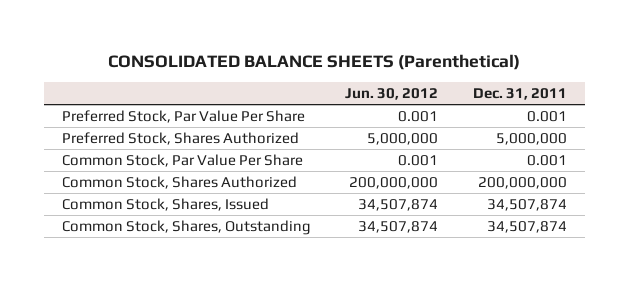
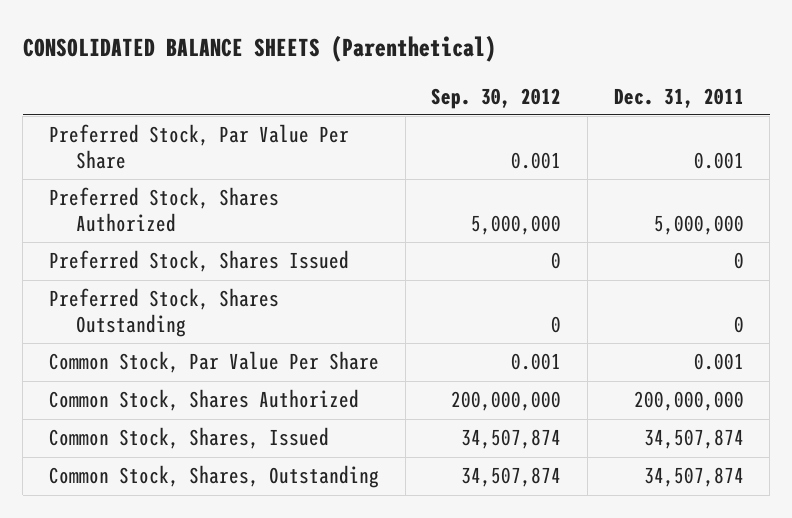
[345,88,439,101] Jun. 30, 2012 -> none
none -> [431,87,562,109] Sep. 30, 2012
none -> [48,250,349,273] Preferred Stock, Shares Issued
none -> [48,288,279,338] Preferred Stock, Shares Outstanding

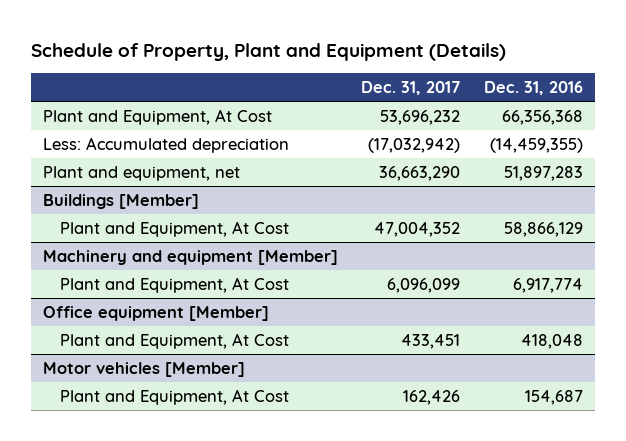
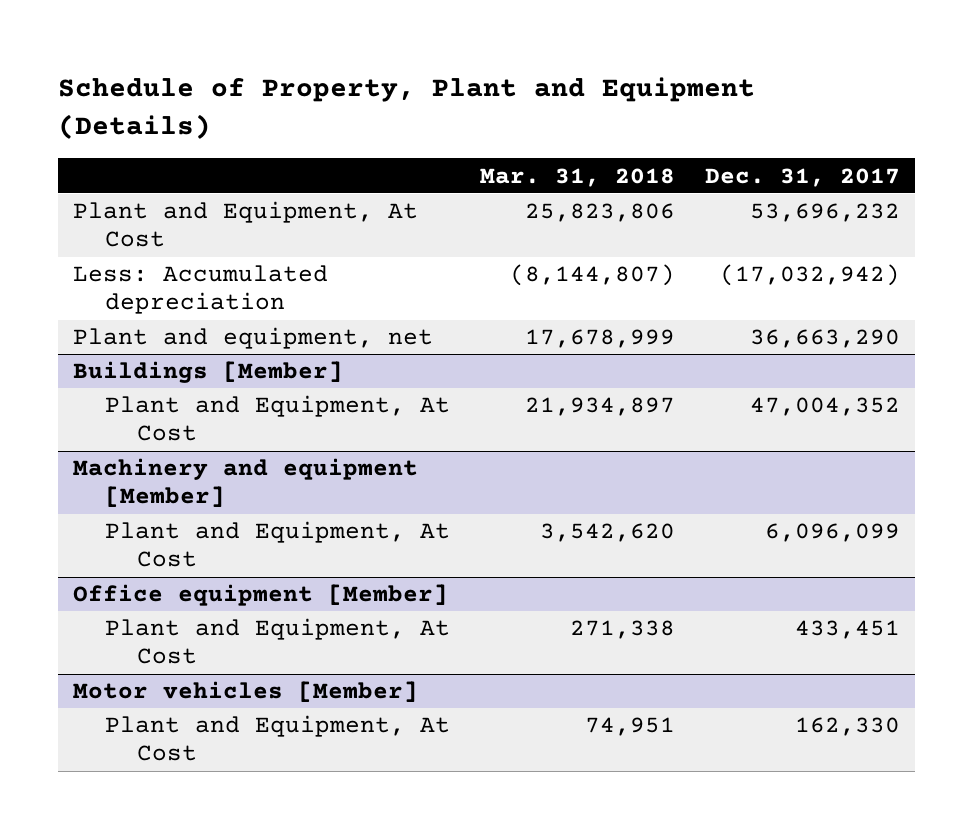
[484,81,584,96] Dec. 31, 2016 -> none
none -> [479,167,675,187] Mar. 31, 2018
[403,389,461,405] 162,426 -> [794,717,900,737] 162,330

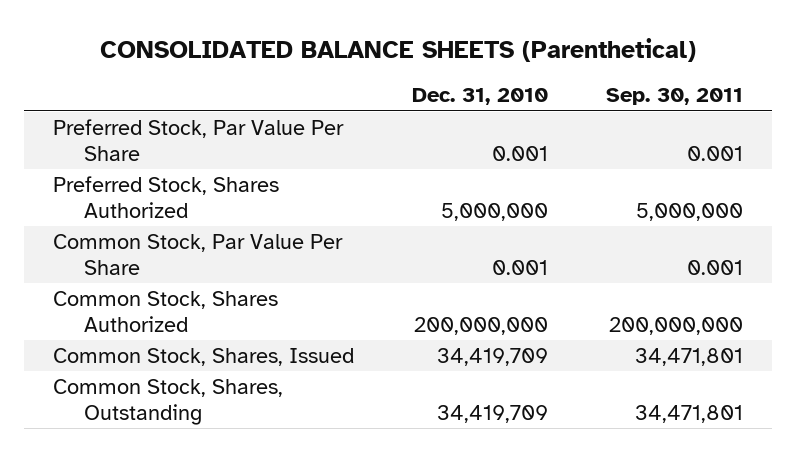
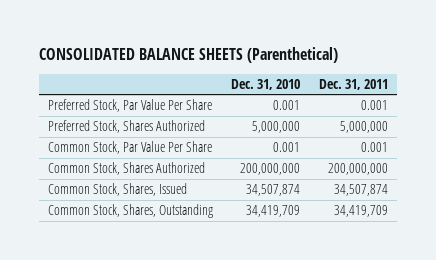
[605,88,743,106] Sep. 30, 2011 -> none
none -> [318,78,388,90] Dec. 31, 2011
[436,348,548,367] 34,419,709 -> [246,184,301,197] 34,507,874

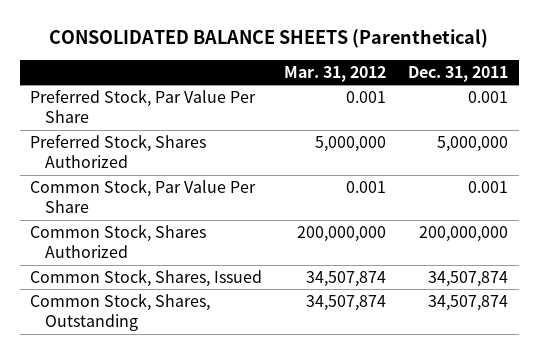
[231,78,301,90] Dec. 31, 2010 -> none
none -> [284,65,387,82] Mar. 31, 2012
[333,205,388,218] 34,419,709 -> [428,294,509,311] 34,507,874

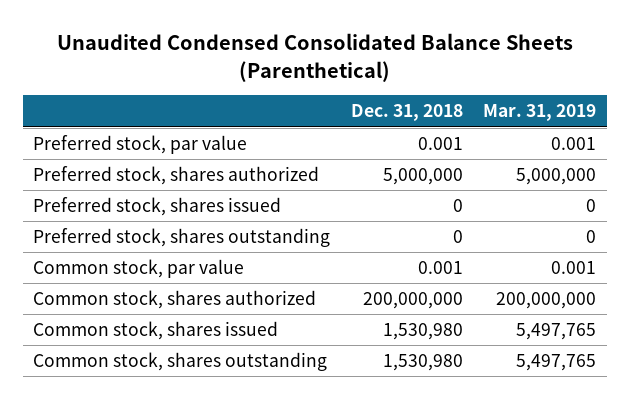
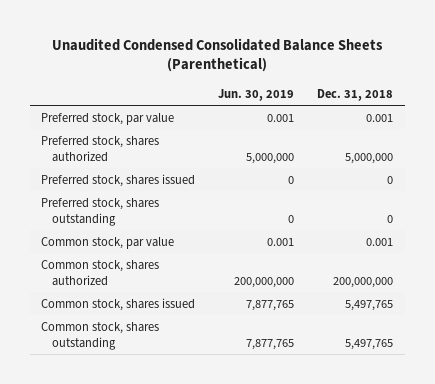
[483,104,597,122] Mar. 31, 2019 -> none
none -> [218,88,295,101] Jun. 30, 2019
[382,323,463,341] 1,530,980 -> [345,299,394,311] 5,497,765
[382,354,463,372] 1,530,980 -> [345,338,394,350] 5,497,765

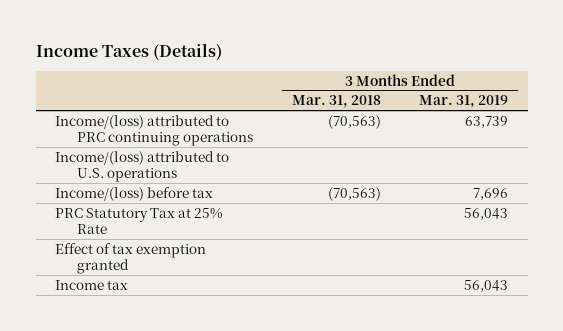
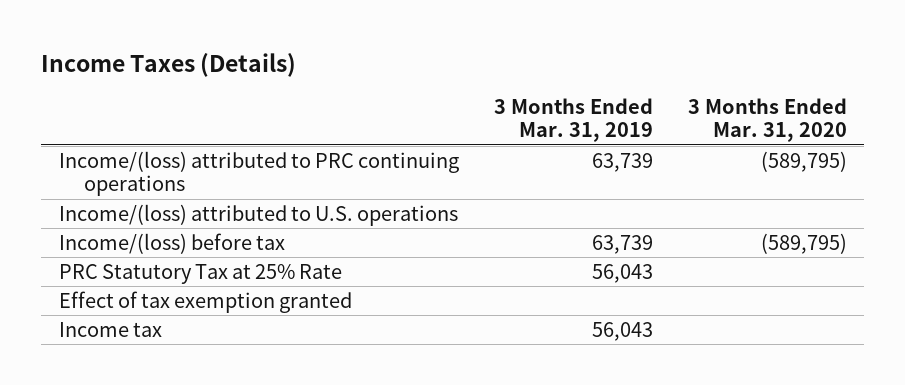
[291,95,381,109] Mar. 31, 2018 -> none
none -> [687,97,847,143] 3 Months Ended Mar. 31, 2020
[473,187,509,200] 7,696 -> [591,234,653,254] 63,739

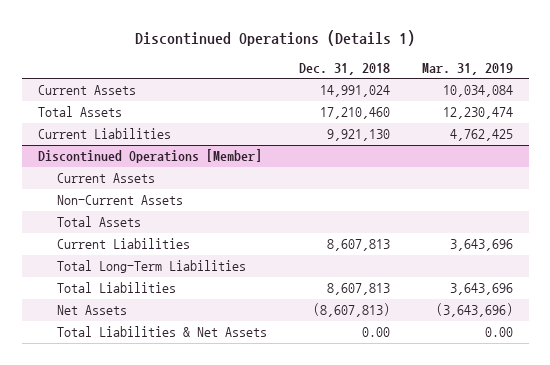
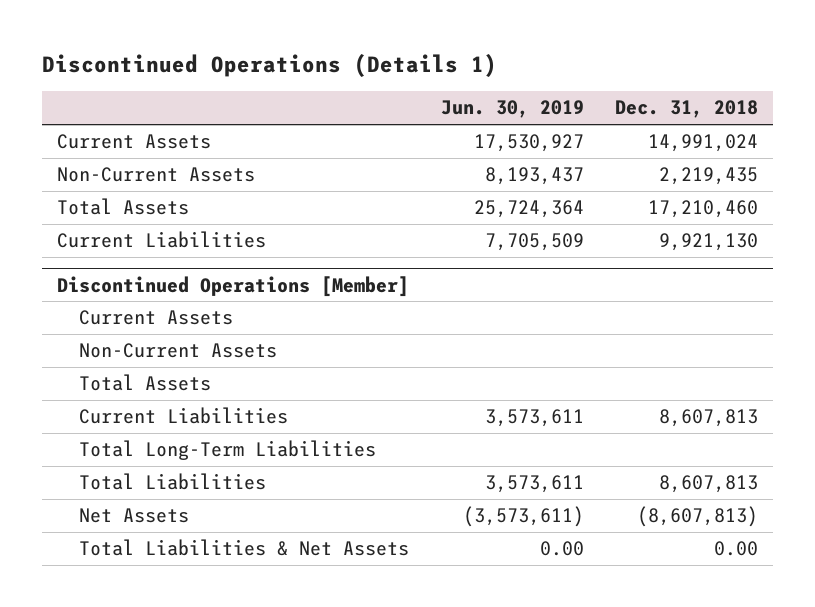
[421,62,513,75] Mar. 31, 2019 -> none
none -> [440,100,584,119] Jun. 30, 2019
none -> [57,167,256,183] Non-Current Assets

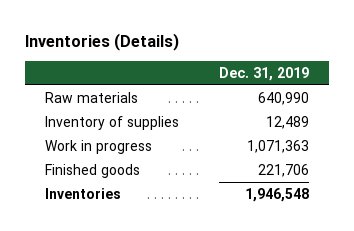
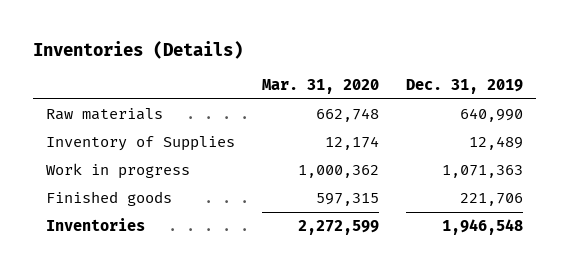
none -> [262,78,380,94] Mar. 31, 2020
[45,115,180,130] Inventory of supplies -> [46,136,236,152] Inventory of Supplies

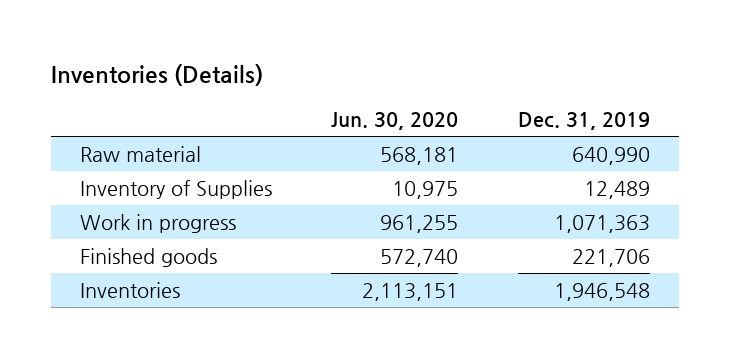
[262,78,380,94] Mar. 31, 2020 -> none
none -> [331,112,459,131] Jun. 30, 2020
[46,108,164,121] Raw materials -> [80,146,202,163] Raw material

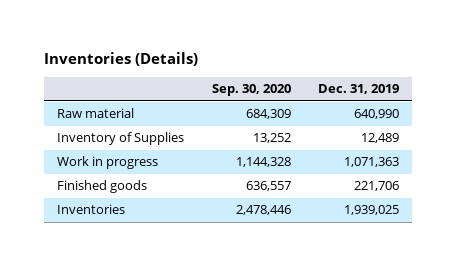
[331,112,459,131] Jun. 30, 2020 -> none
none -> [211,84,291,97] Sep. 30, 2020
[553,283,650,302] 1,946,548 -> [343,205,399,216] 1,939,025

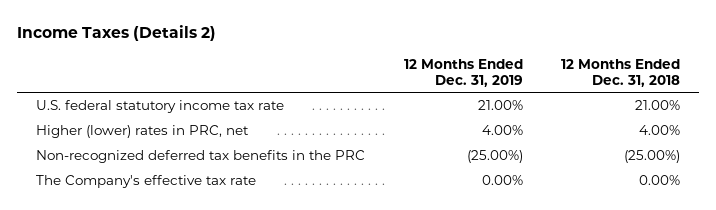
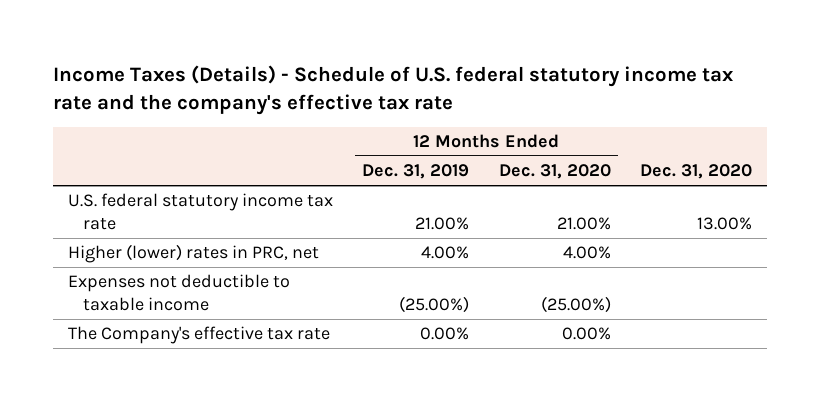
[17,25,217,42] Income Taxes (Details 2) -> [53,64,734,115] Income Taxes (Details) - Schedule of U.S. federal statutory income tax rate and the company's effective tax rate
[560,58,680,87] 12 Months Ended Dec. 31, 2018 -> none
none -> [498,164,611,180] Dec. 31, 2020
none -> [640,164,753,180] Dec. 31, 2020
[36,149,366,163] Non-recognized deferred tax benefits in the PRC -> [67,274,290,311] Expenses not deductible to taxable income

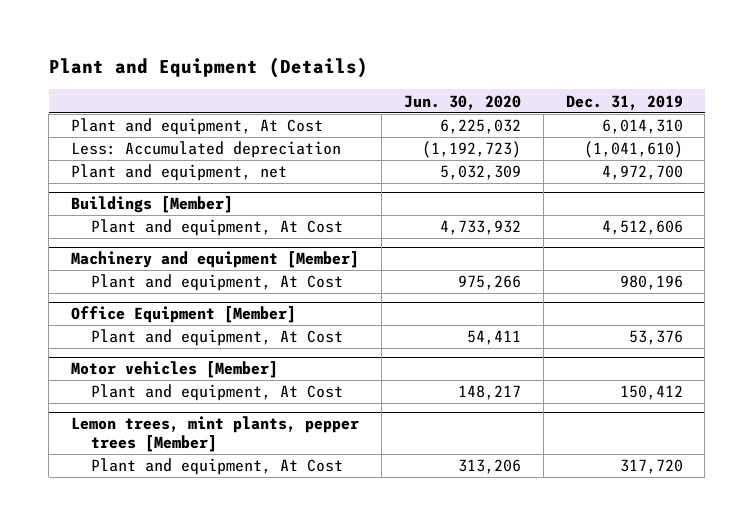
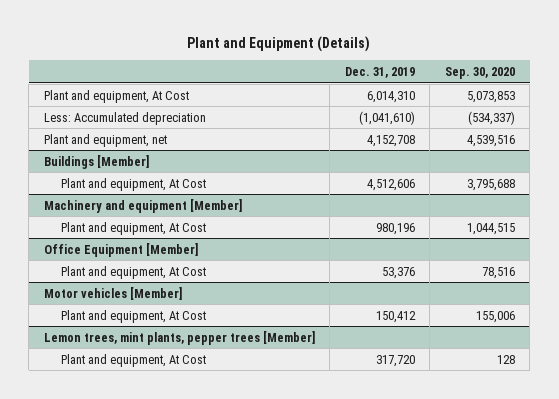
[403,94,521,110] Jun. 30, 2020 -> none
none -> [444,66,515,79] Sep. 30, 2020
[601,165,683,181] 4,972,700 -> [366,134,415,147] 4,152,708

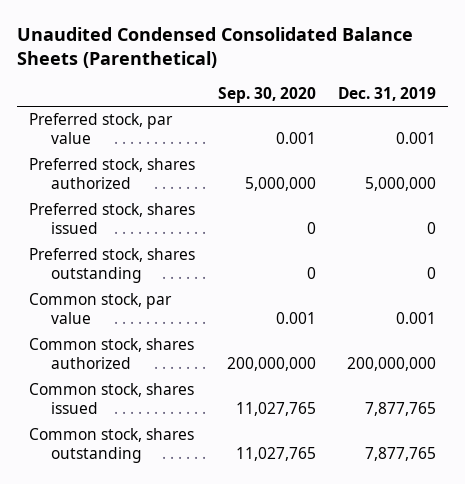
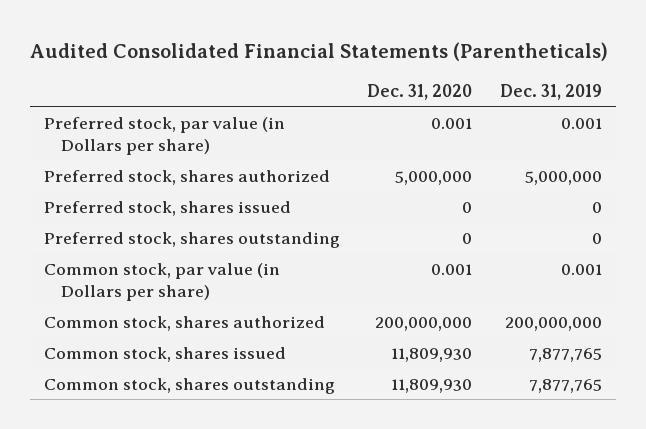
[17,27,414,69] Unaudited Condensed Consolidated Balance Sheets (Parenthetical) -> [30,41,609,61] Audited Consolidated Financial Statements (Parentheticals)
[217,87,316,104] Sep. 30, 2020 -> none
none -> [367,83,473,100] Dec. 31, 2020
[28,113,173,145] Preferred stock, par value -> [44,116,286,155] Preferred stock, par value (in Dollars per share)
[28,293,172,325] Common stock, par value -> [44,262,281,301] Common stock, par value (in Dollars per share)

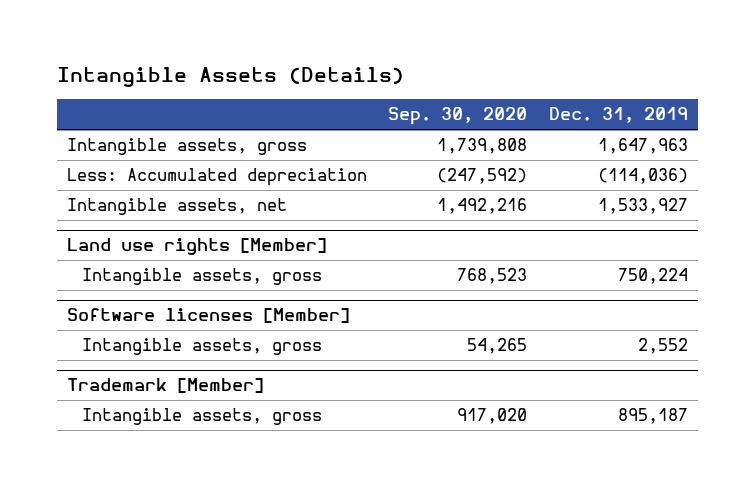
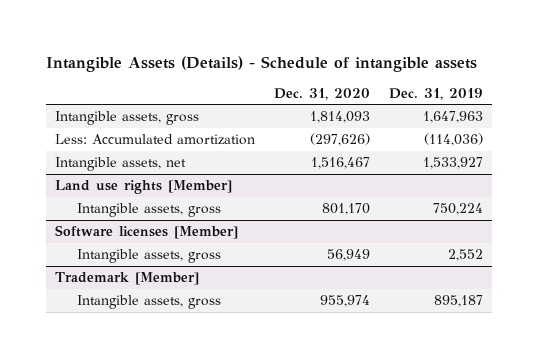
[56,67,404,88] Intangible Assets (Details) -> [45,55,477,72] Intangible Assets (Details) - Schedule of intangible assets
[388,107,528,126] Sep. 30, 2020 -> none
none -> [274,87,371,100] Dec. 31, 2020
[67,168,368,187] Less: Accumulated depreciation -> [55,134,256,146] Less: Accumulated amortization

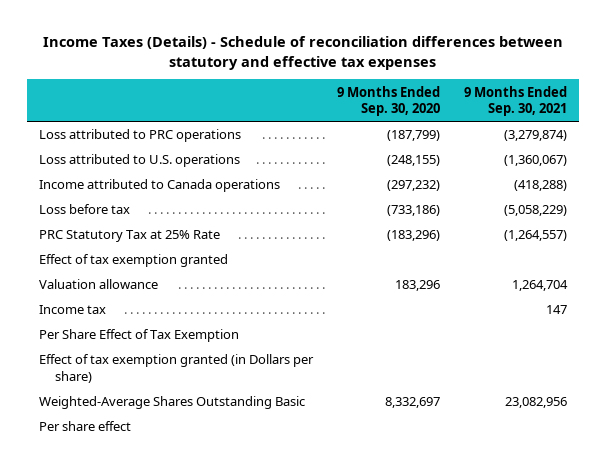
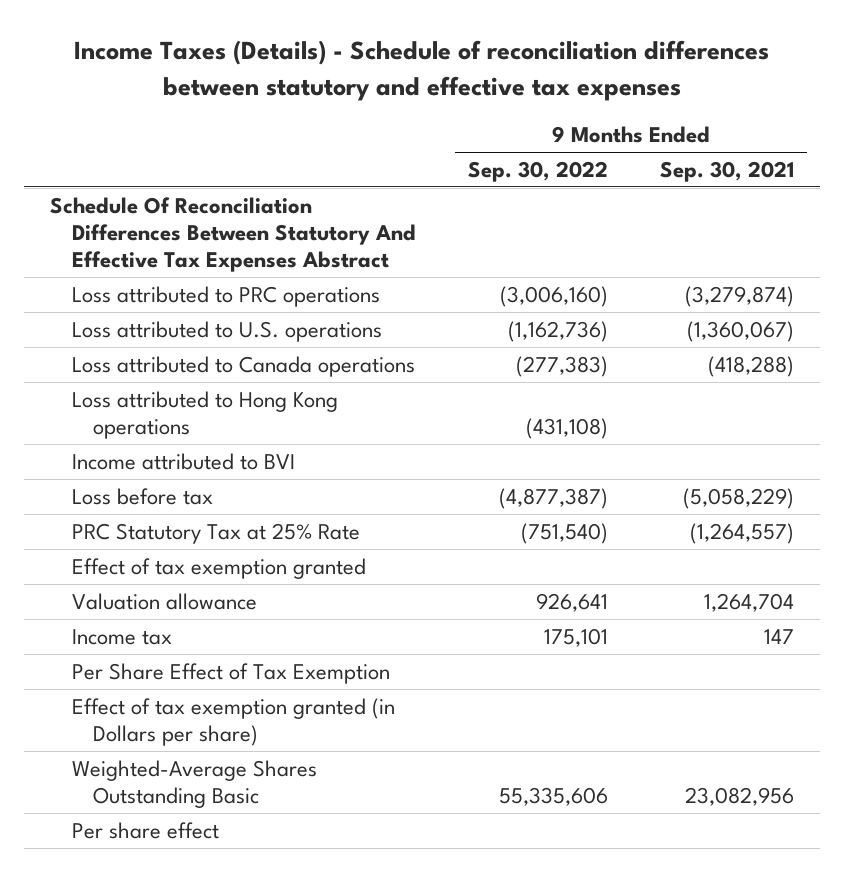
[337,85,441,117] 9 Months Ended Sep. 30, 2020 -> none
none -> [467,161,608,183] Sep. 30, 2022
none -> [50,196,416,272] Schedule Of Reconciliation Differences Between Statutory And Effective Tax Expenses Abstract
[38,179,280,193] Income attributed to Canada operations -> [71,355,415,377] Loss attributed to Canada operations
none -> [71,390,338,439] Loss attributed to Hong Kong operations
none -> [71,452,295,470] Income attributed to BVI

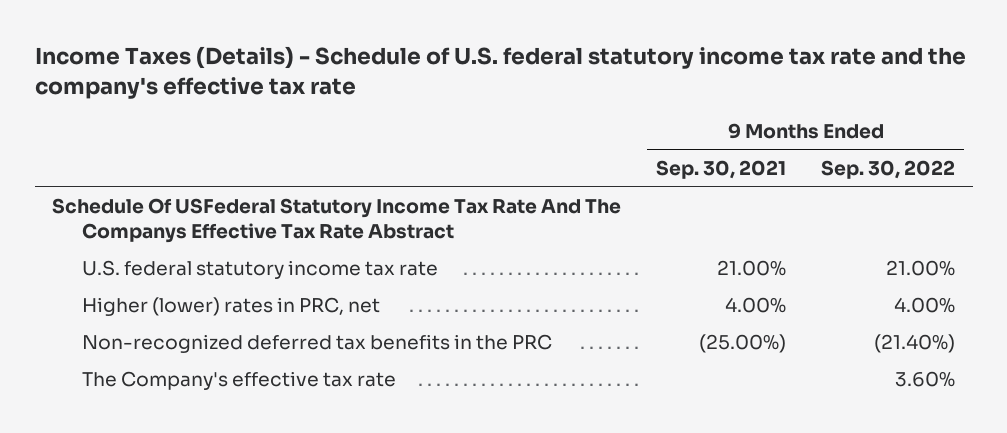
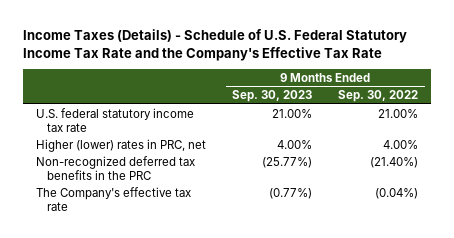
[34,46,966,99] Income Taxes (Details) - Schedule of U.S. federal statutory income tax rate and the company's effective tax rate -> [22,29,407,62] Income Taxes (Details) - Schedule of U.S. Federal Statutory Income Tax Rate and the Company's Effective Tax Rate
[656,160,787,180] Sep. 30, 2021 -> none
none -> [232,90,313,103] Sep. 30, 2023
[52,198,622,244] Schedule Of USFederal Statutory Income Tax Rate And The Companys Effective Tax Rate Abstract -> none
[895,371,956,388] 3.60% -> [375,187,419,199] (0.04%)

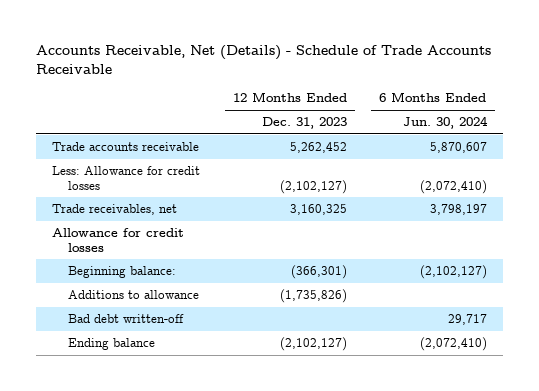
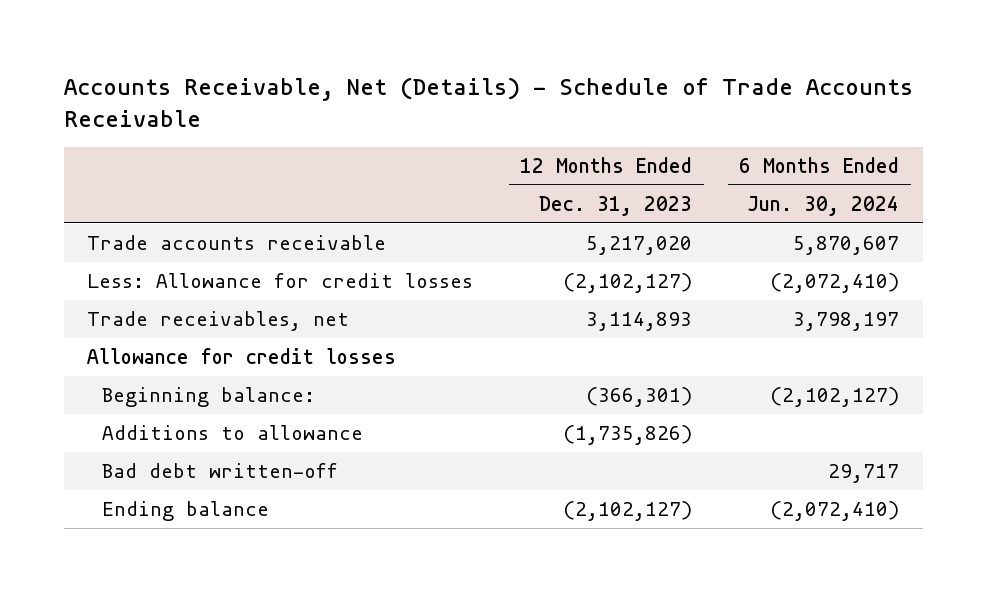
[289,142,347,154] 5,262,452 -> [586,235,693,255] 5,217,020
[289,204,347,216] 3,160,325 -> [586,311,693,331] 3,114,893

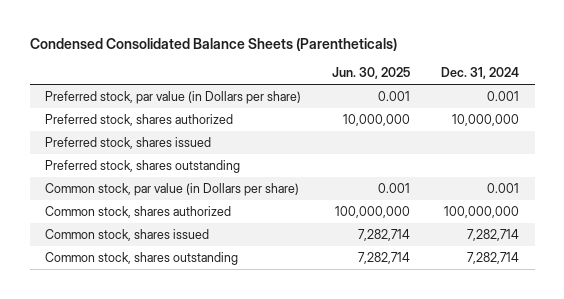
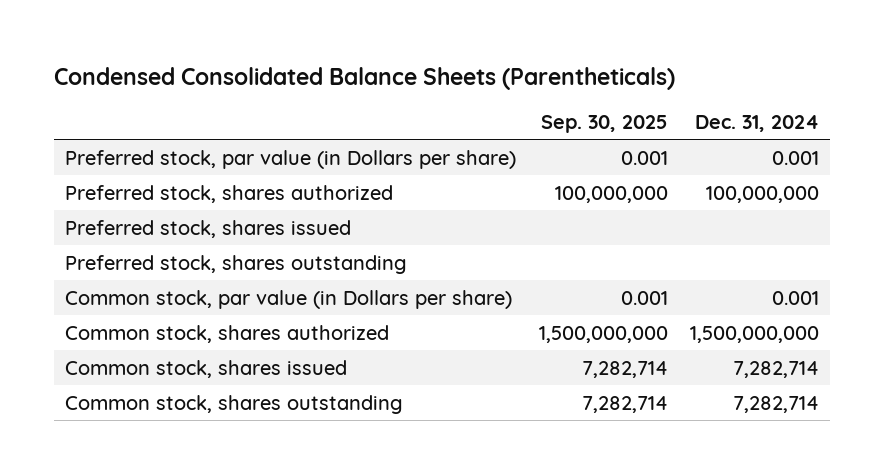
[332,67,411,80] Jun. 30, 2025 -> none
none -> [540,115,668,134] Sep. 30, 2025
[452,113,520,126] 10,000,000 -> [706,185,820,203] 100,000,000
[444,205,520,218] 100,000,000 -> [690,325,820,343] 1,500,000,000

